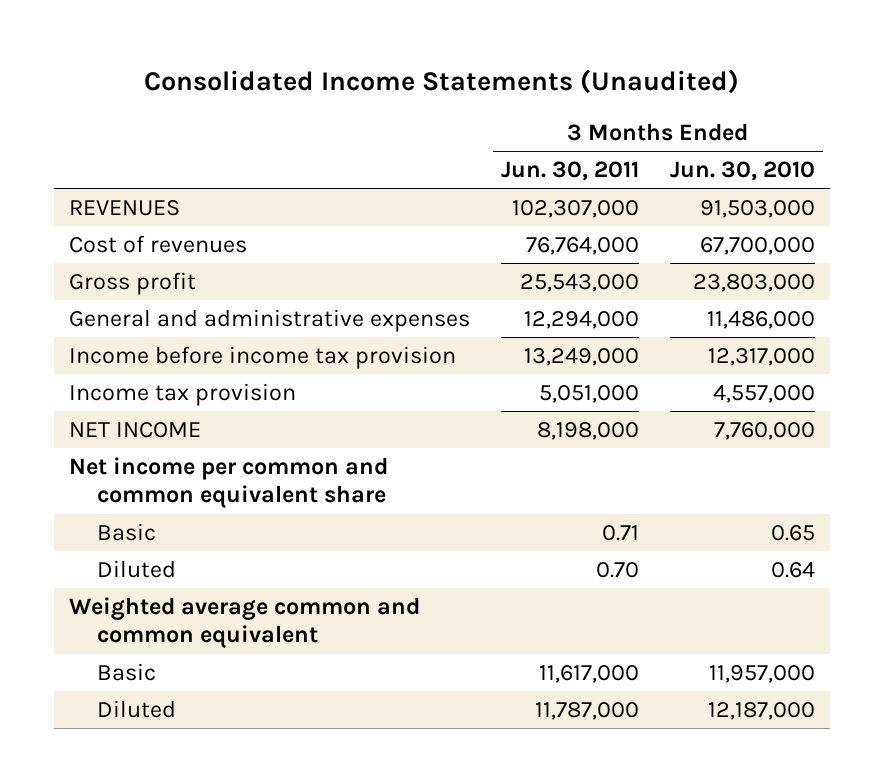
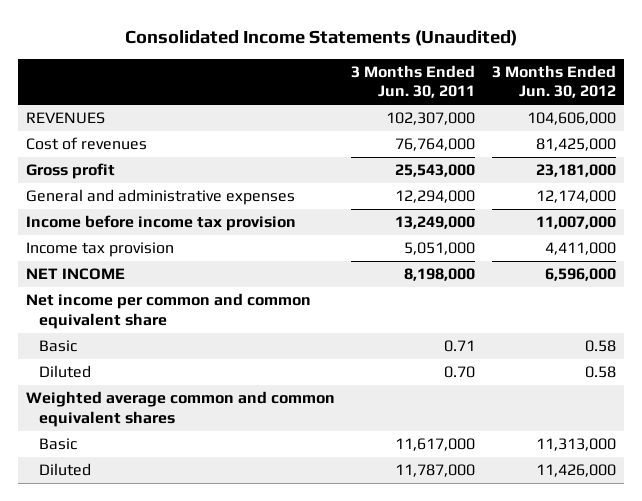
[670,161,816,182] Jun. 30, 2010 -> none
none -> [491,64,616,99] 3 Months Ended Jun. 30, 2012
[69,597,421,649] Weighted average common and common equivalent -> [25,391,335,427] Weighted average common and common equivalent shares

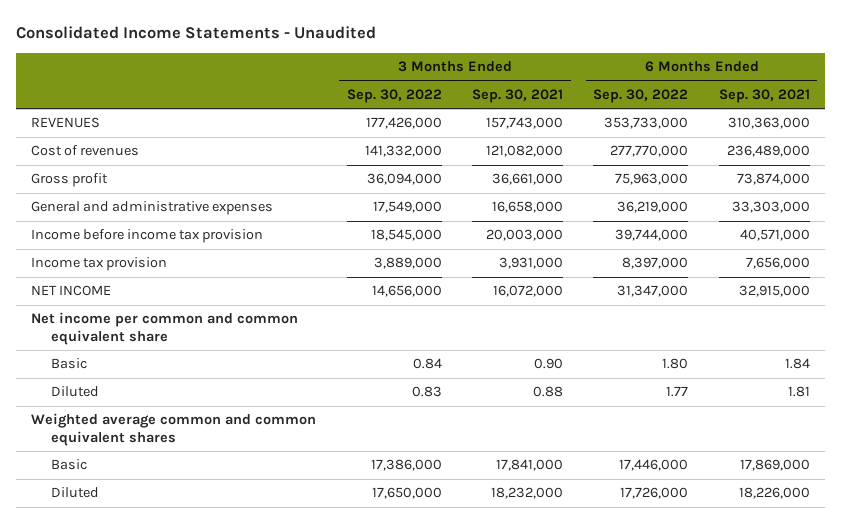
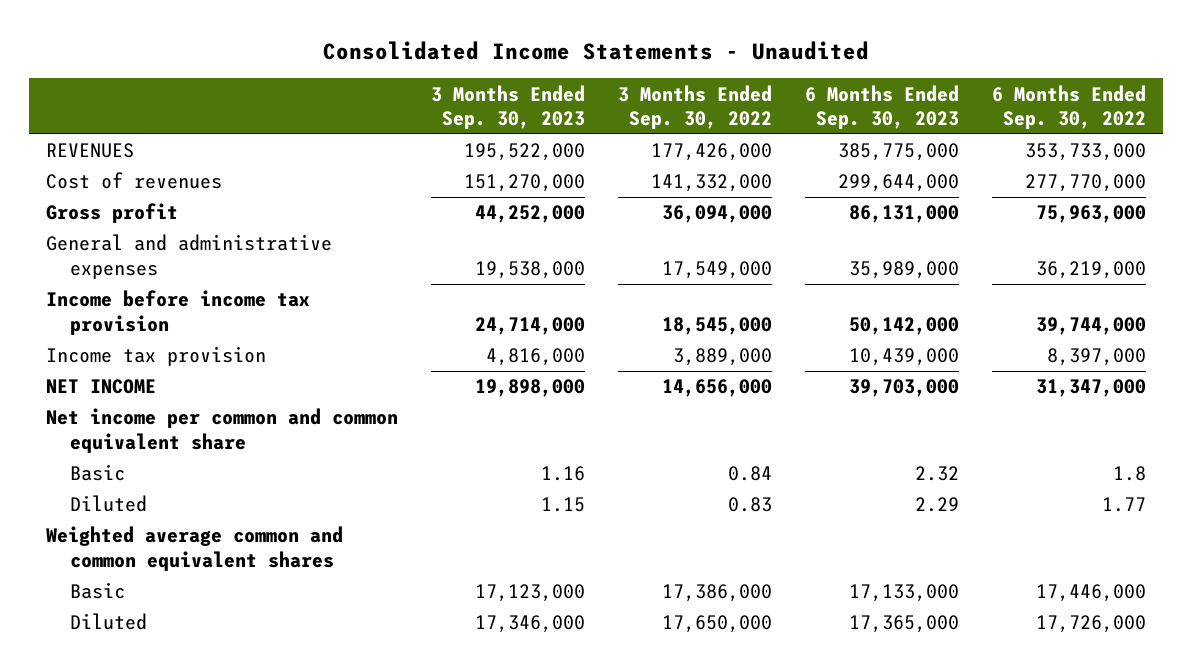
[472,88,564,103] Sep. 30, 2021 -> none
[718,88,810,103] Sep. 30, 2021 -> none
none -> [430,84,585,129] 3 Months Ended Sep. 30, 2023
none -> [805,84,960,129] 6 Months Ended Sep. 30, 2023
[662,358,689,370] 1.80 -> [1113,466,1147,482] 1.8

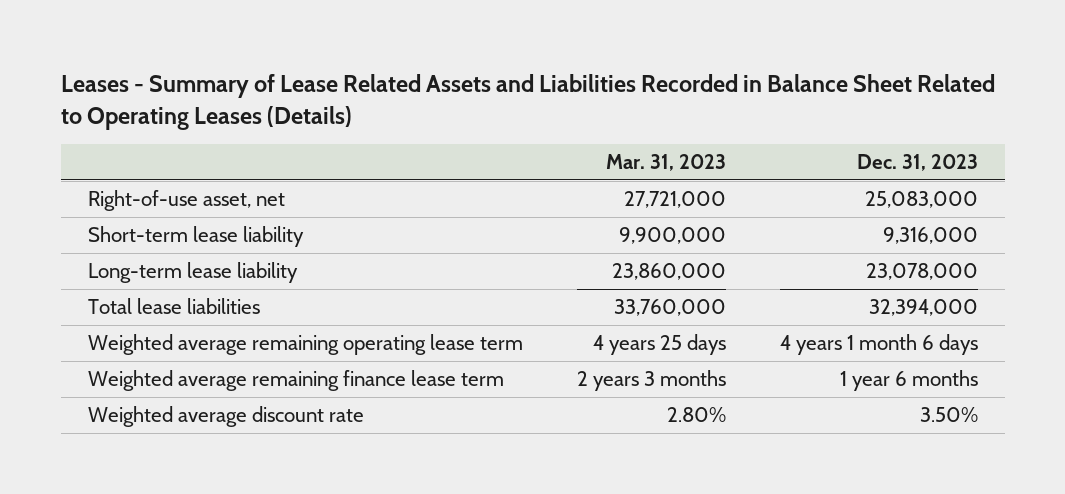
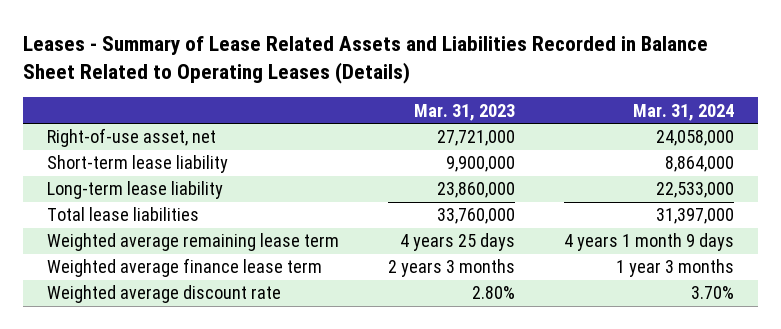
[856,153,978,171] Dec. 31, 2023 -> none
none -> [632,103,734,121] Mar. 31, 2024
[87,333,523,355] Weighted average remaining operating lease term -> [47,233,340,252] Weighted average remaining lease term
[87,369,504,391] Weighted average remaining finance lease term -> [47,258,323,278] Weighted average finance lease term

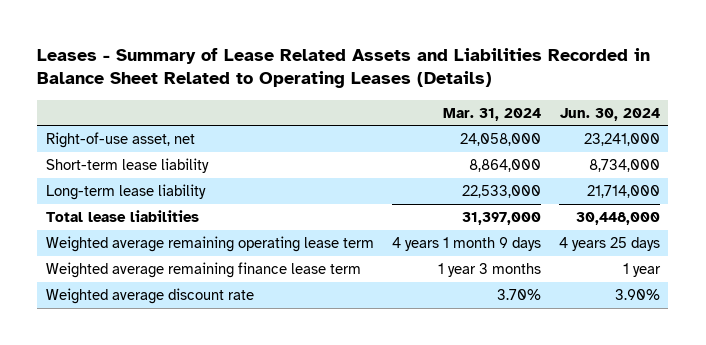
[413,103,515,121] Mar. 31, 2023 -> none
none -> [559,107,660,121] Jun. 30, 2024
[47,233,340,252] Weighted average remaining lease term -> [46,235,375,252] Weighted average remaining operating lease term
[47,258,323,278] Weighted average finance lease term -> [46,261,362,278] Weighted average remaining finance lease term

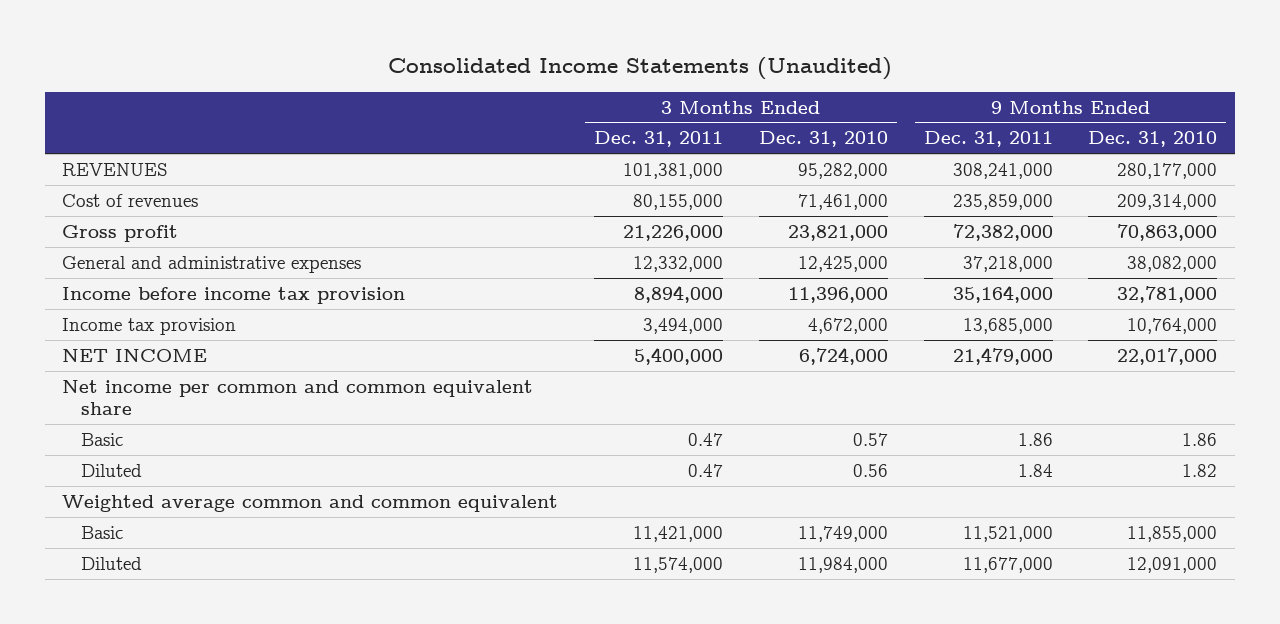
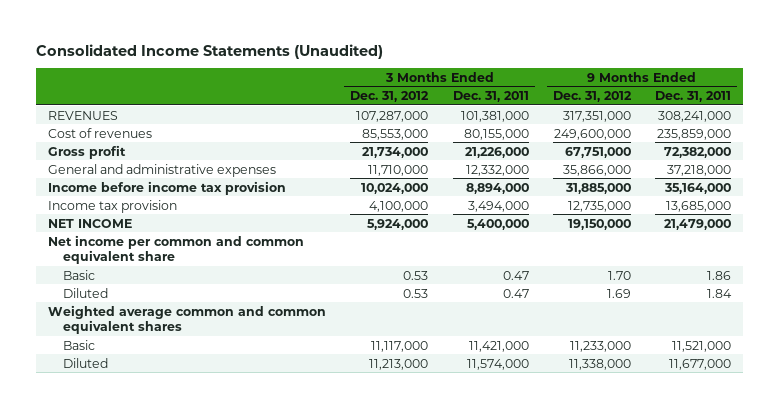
[758,131,888,148] Dec. 31, 2010 -> none
[1088,131,1218,148] Dec. 31, 2010 -> none
none -> [350,91,430,103] Dec. 31, 2012
none -> [552,91,632,103] Dec. 31, 2012
[62,494,559,512] Weighted average common and common equivalent -> [48,304,327,334] Weighted average common and common equivalent shares

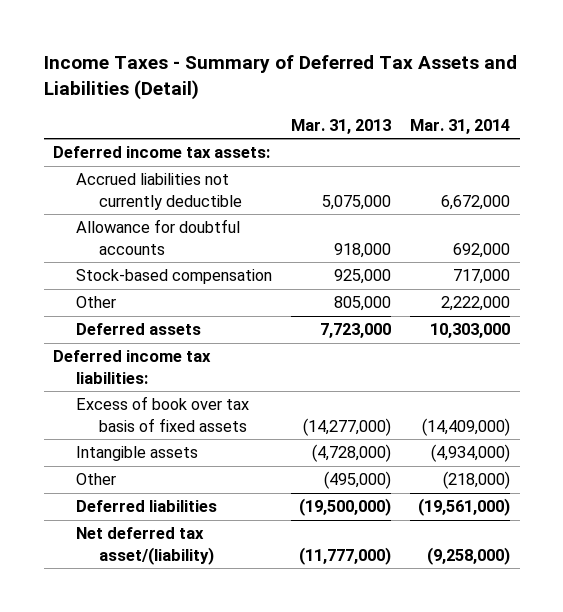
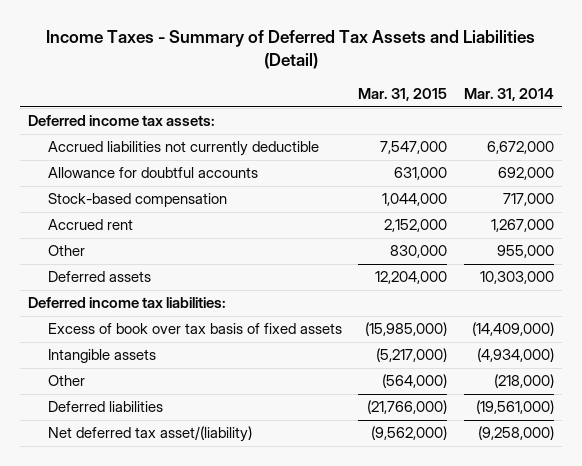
[291,118,392,134] Mar. 31, 2013 -> none
none -> [358,88,448,102] Mar. 31, 2015
none -> [47,219,133,231] Accrued rent
[441,296,511,312] 2,222,000 -> [496,245,554,259] 955,000

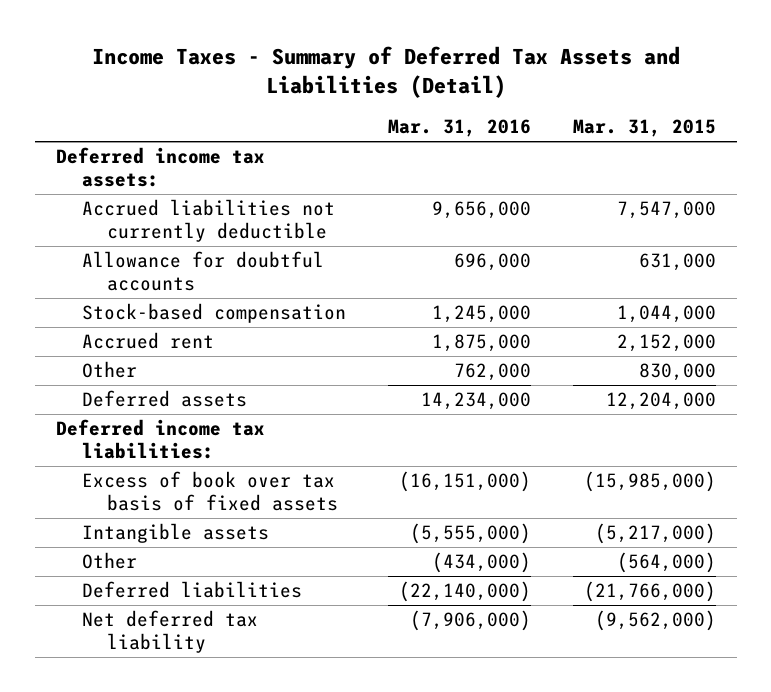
[463,88,554,102] Mar. 31, 2014 -> none
none -> [387,119,531,138] Mar. 31, 2016
[47,426,252,443] Net deferred tax asset/(liability) -> [81,610,258,654] Net deferred tax liability

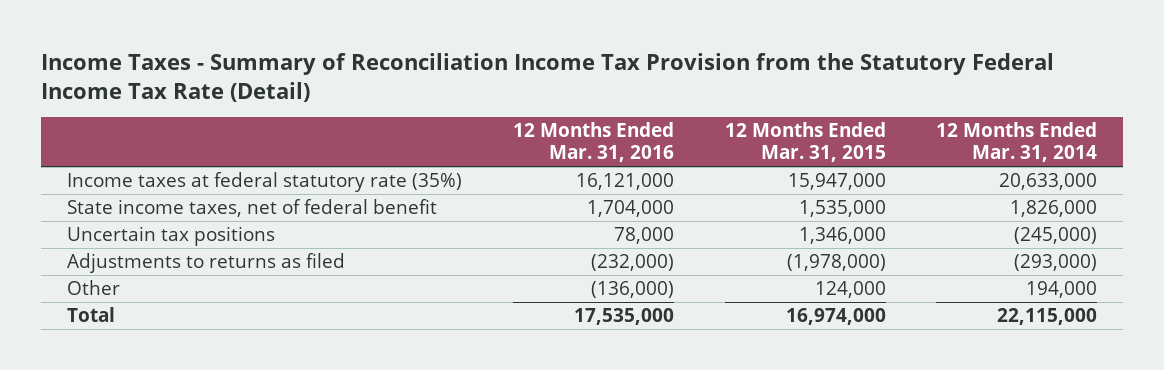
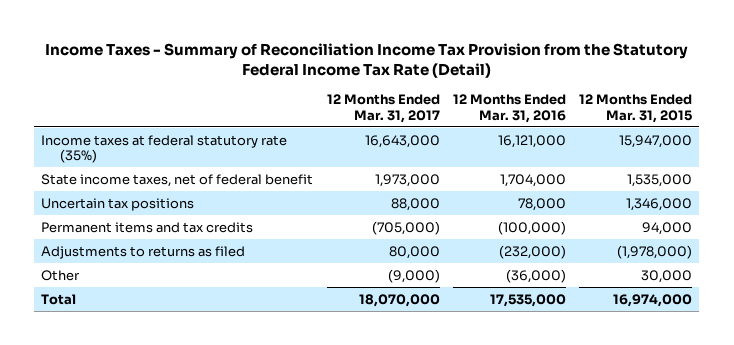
[936,122,1098,163] 12 Months Ended Mar. 31, 2014 -> none
none -> [326,94,440,123] 12 Months Ended Mar. 31, 2017
none -> [41,221,254,233] Permanent items and tax credits
[590,281,674,299] (136,000) -> [505,268,566,283] (36,000)
[814,281,886,299] 124,000 -> [641,269,693,283] 30,000

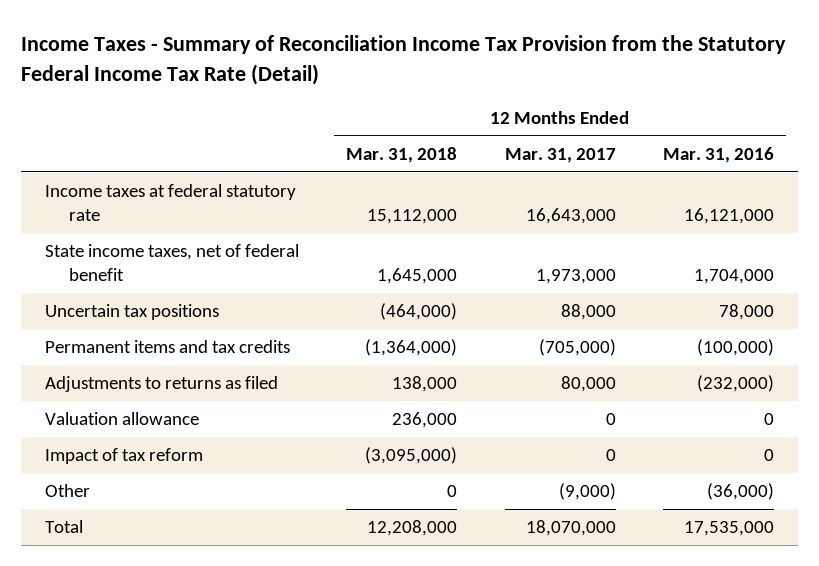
[579,94,693,123] 12 Months Ended Mar. 31, 2015 -> none
none -> [346,147,458,164] Mar. 31, 2018
[41,134,288,163] Income taxes at federal statutory rate (35%) -> [44,184,296,221] Income taxes at federal statutory rate
none -> [44,412,199,426] Valuation allowance
none -> [44,448,203,465] Impact of tax reform

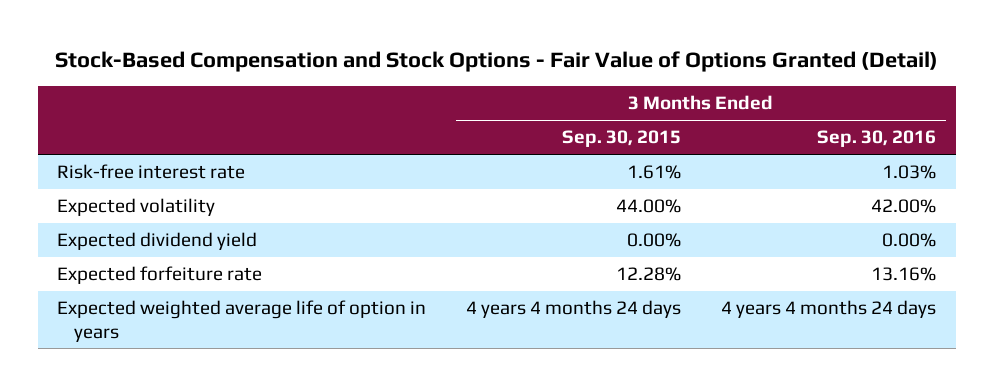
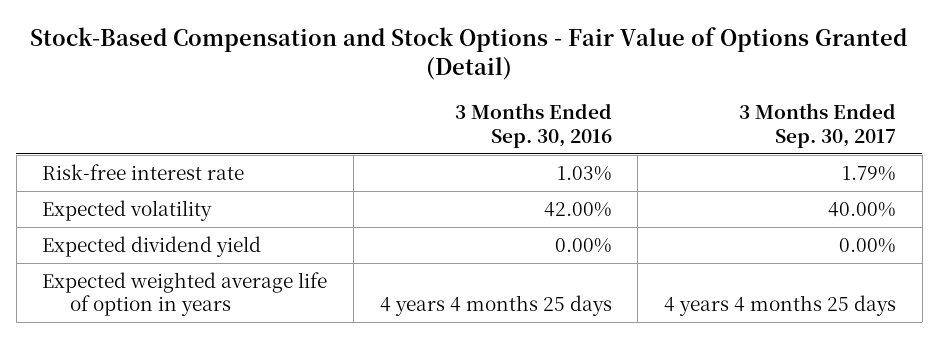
[562,130,682,148] Sep. 30, 2015 -> none
none -> [738,103,896,148] 3 Months Ended Sep. 30, 2017
[57,266,263,285] Expected forfeiture rate -> none
[720,300,936,319] 4 years 4 months 24 days -> [379,295,612,317] 4 years 4 months 25 days

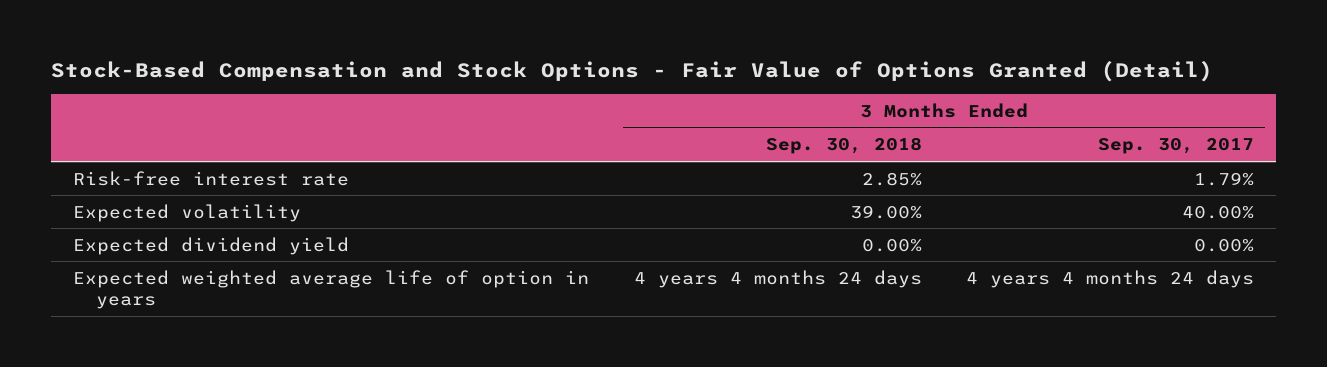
[454,103,612,148] 3 Months Ended Sep. 30, 2016 -> none
none -> [765,137,922,155] Sep. 30, 2018
[663,295,896,317] 4 years 4 months 25 days -> [965,269,1254,288] 4 years 4 months 24 days

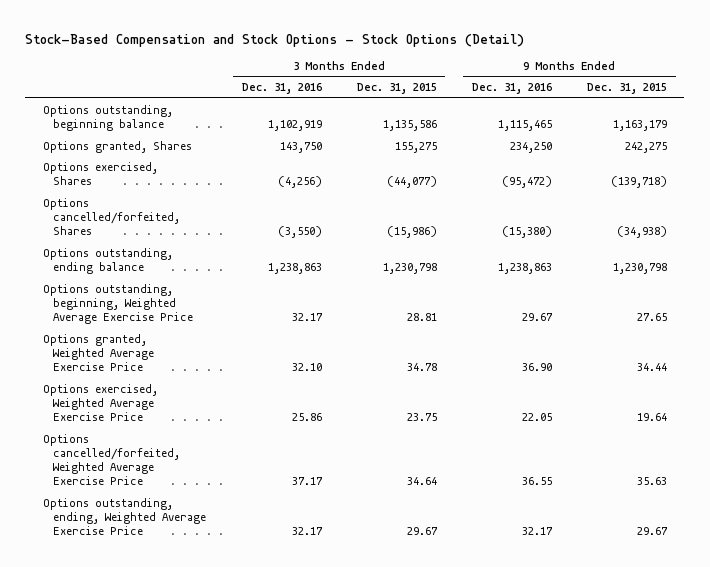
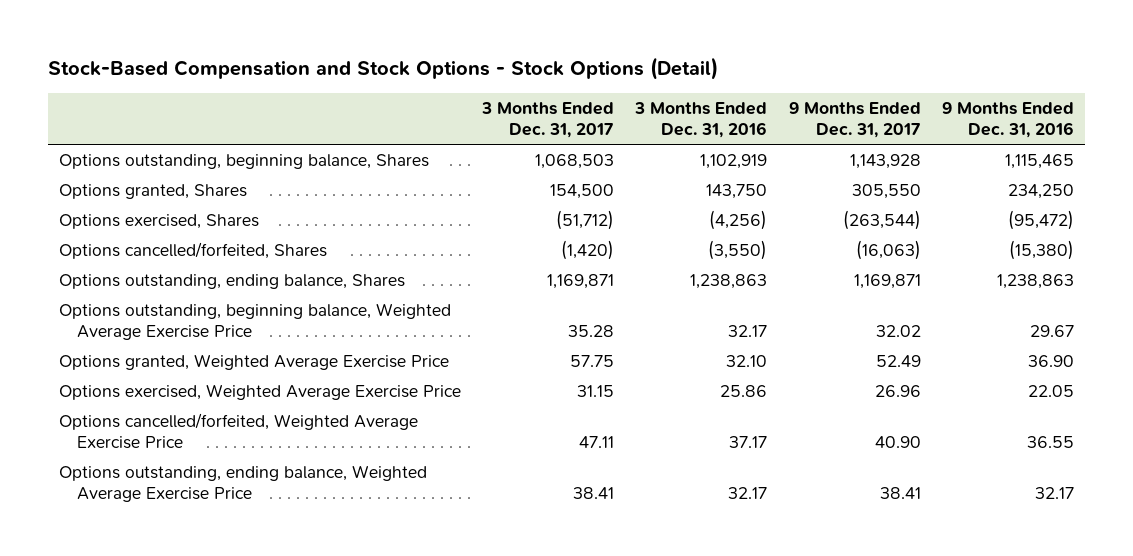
[356,83,437,95] Dec. 31, 2015 -> none
[586,83,667,95] Dec. 31, 2015 -> none
none -> [481,101,615,139] 3 Months Ended Dec. 31, 2017
none -> [788,101,921,139] 9 Months Ended Dec. 31, 2017
[42,104,173,131] Options outstanding, beginning balance -> [58,154,429,170] Options outstanding, beginning balance, Shares
[42,247,173,274] Options outstanding, ending balance -> [58,274,405,290] Options outstanding, ending balance, Shares
[42,283,194,325] Options outstanding, beginning, Weighted Average Exercise Price -> [58,303,451,341] Options outstanding, beginning balance, Weighted Average Exercise Price
[42,497,207,536] Options outstanding, ending, Weighted Average Exercise Price -> [58,465,427,503] Options outstanding, ending balance, Weighted Average Exercise Price

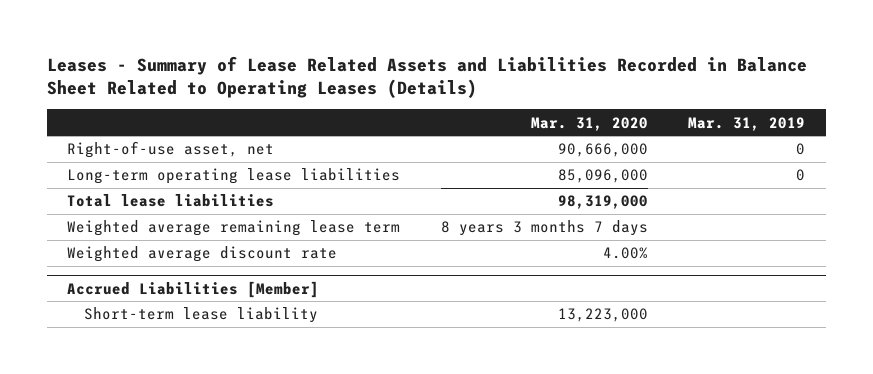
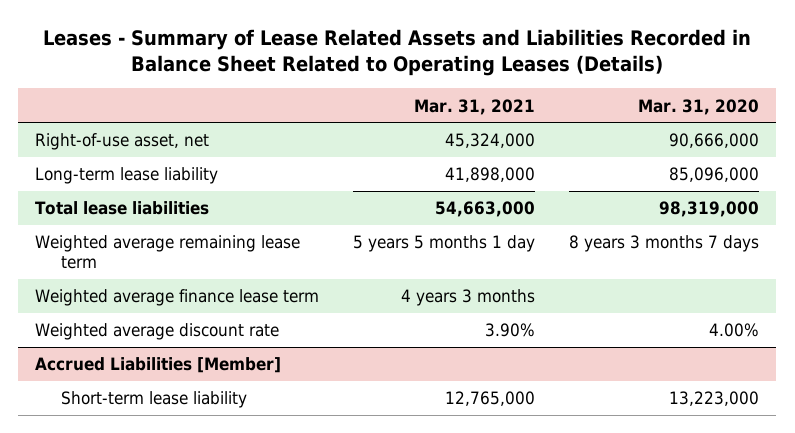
[688,116,806,131] Mar. 31, 2019 -> none
none -> [414,98,536,115] Mar. 31, 2021
[67,168,401,185] Long-term operating lease liabilities -> [35,167,219,185] Long-term lease liability
none -> [35,289,320,307] Weighted average finance lease term

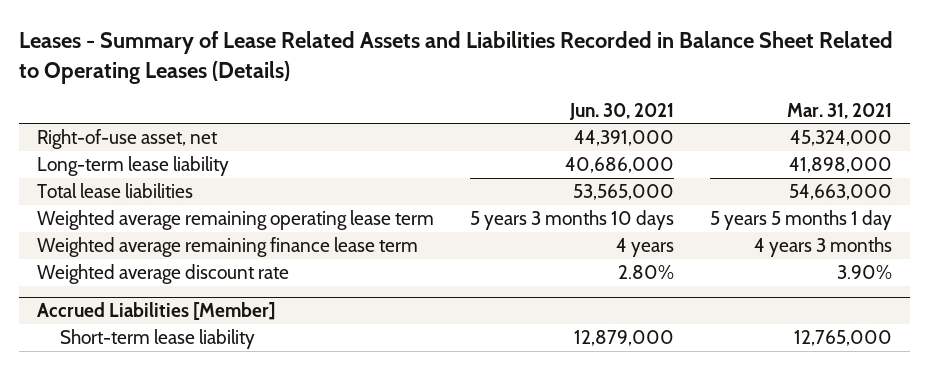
[638,98,760,115] Mar. 31, 2020 -> none
none -> [568,102,674,120] Jun. 30, 2021
[35,235,301,270] Weighted average remaining lease term -> [36,210,434,231] Weighted average remaining operating lease term
[35,289,320,307] Weighted average finance lease term -> [36,237,418,258] Weighted average remaining finance lease term

